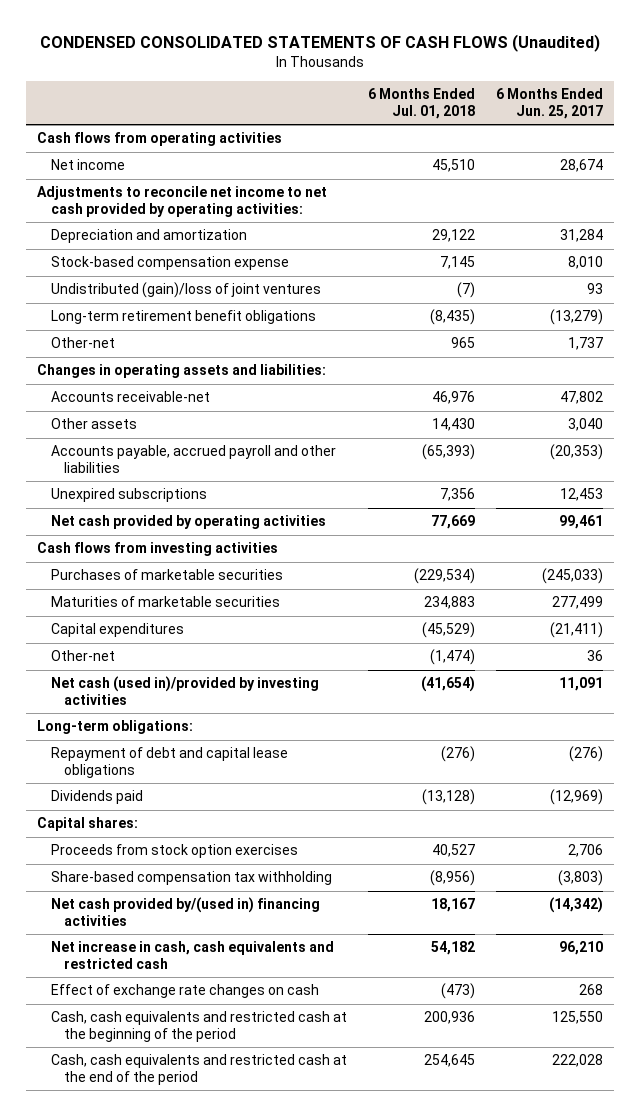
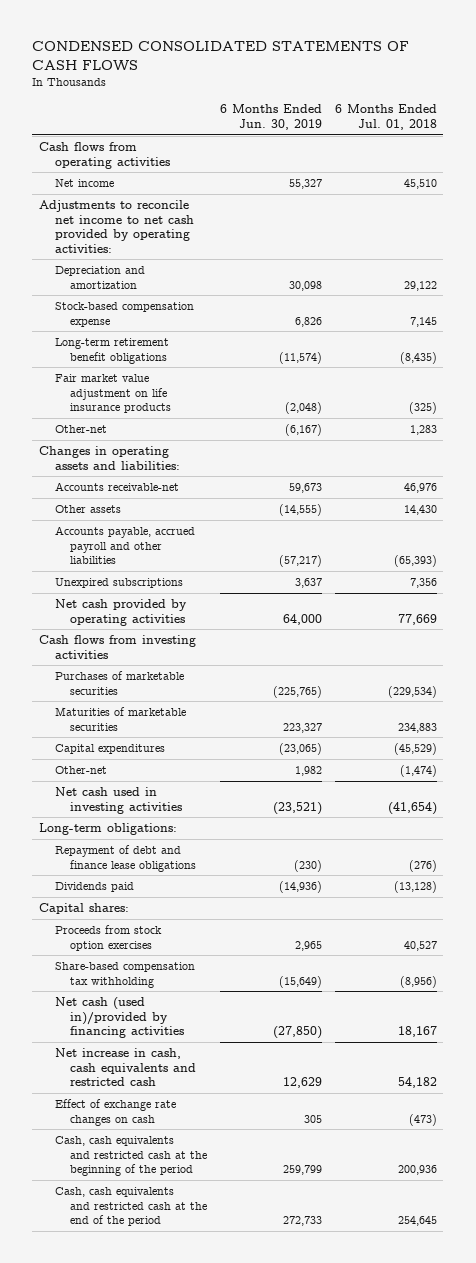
[39,33,600,52] CONDENSED CONSOLIDATED STATEMENTS OF CASH FLOWS (Unaudited) -> [32,41,410,70] CONDENSED CONSOLIDATED STATEMENTS OF CASH FLOWS
[496,88,604,119] 6 Months Ended Jun. 25, 2017 -> none
none -> [219,104,322,130] 6 Months Ended Jun. 30, 2019
[50,282,321,299] Undistributed (gain)/loss of joint ventures -> none
none -> [54,374,172,414] Fair market value adjustment on life insurance products
[450,337,475,349] 965 -> [409,425,437,436] 1,283
[50,676,319,705] Net cash (used in)/provided by investing activities -> [54,787,183,814] Net cash used in investing activities
[50,747,288,778] Repayment of debt and capital lease obligations -> [54,845,197,872] Repayment of debt and finance lease obligations
[50,897,320,926] Net cash provided by/(used in) financing activities -> [54,997,185,1039] Net cash (used in)/provided by financing activities

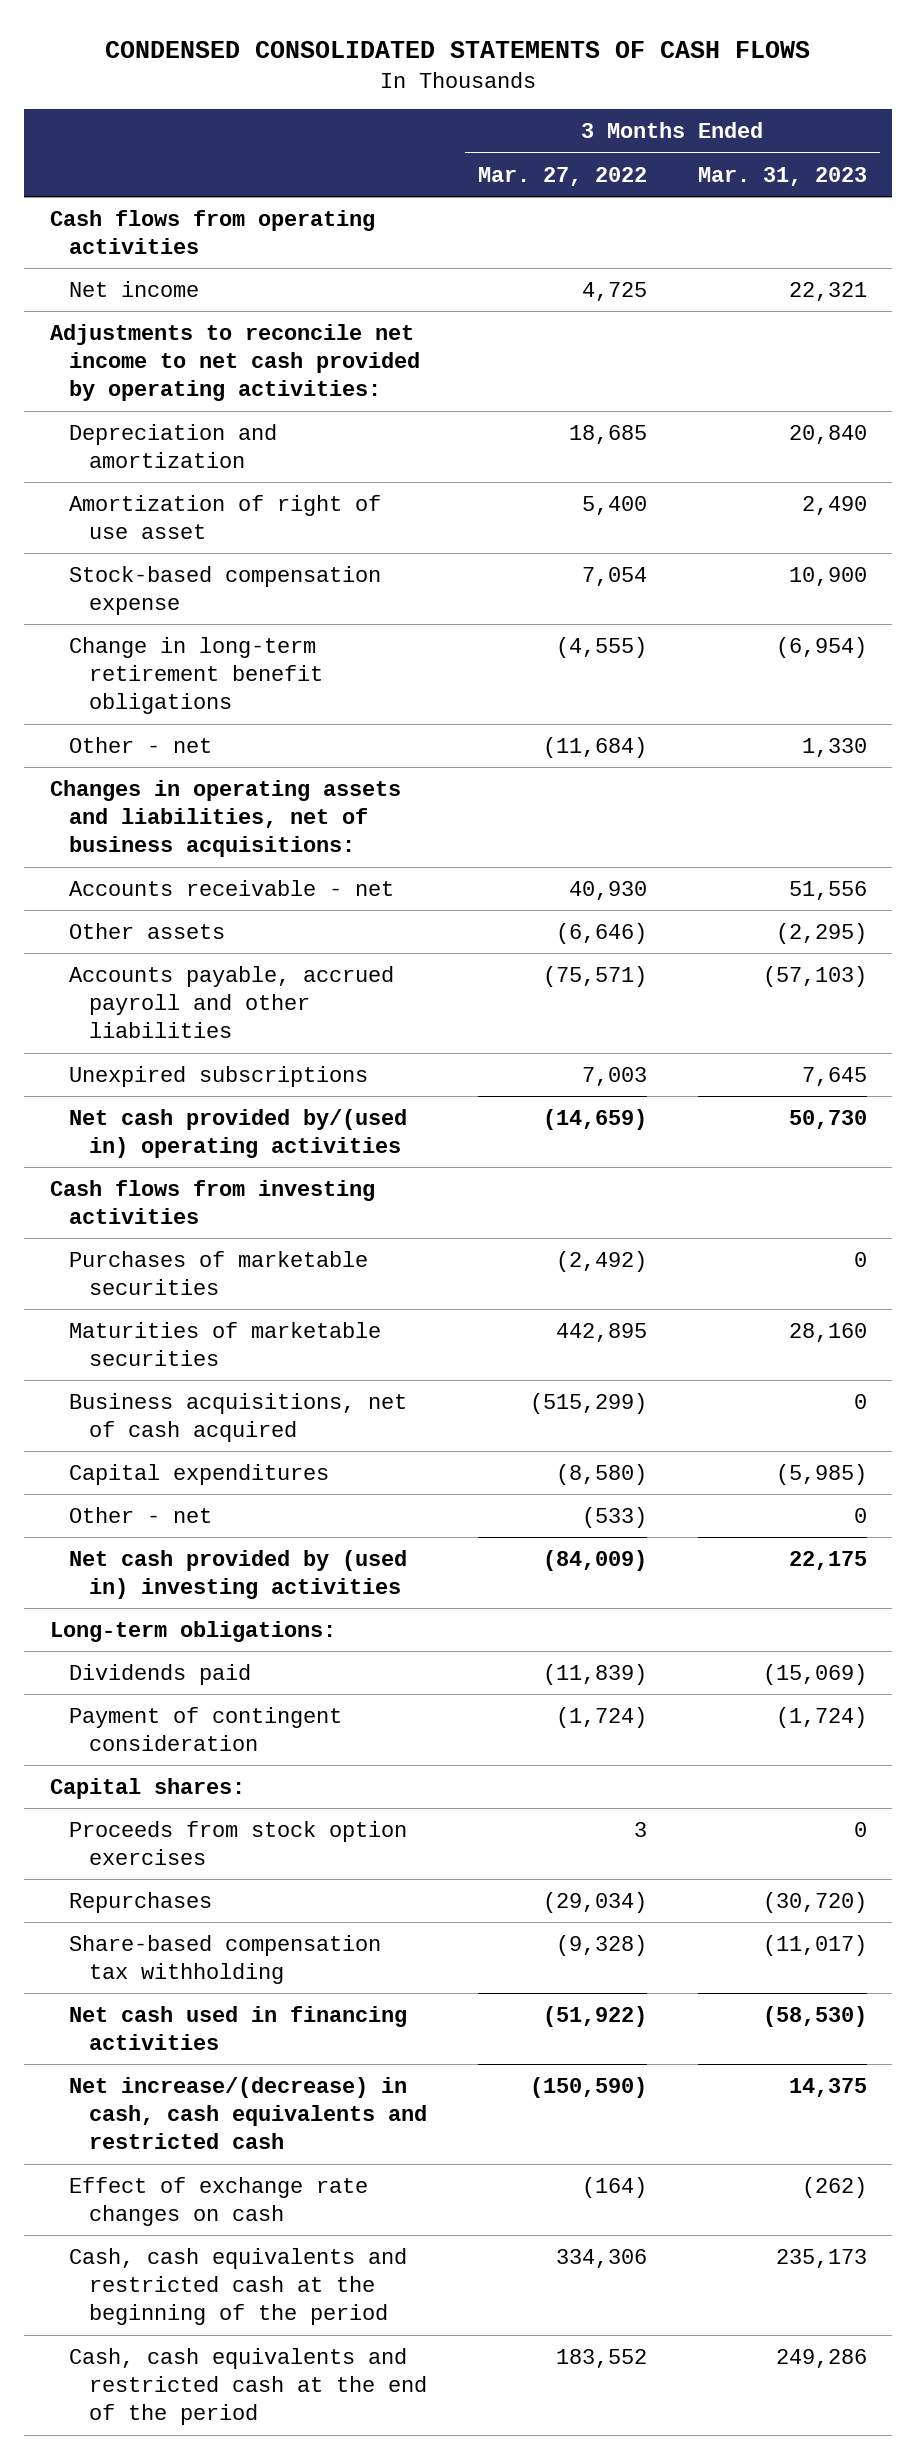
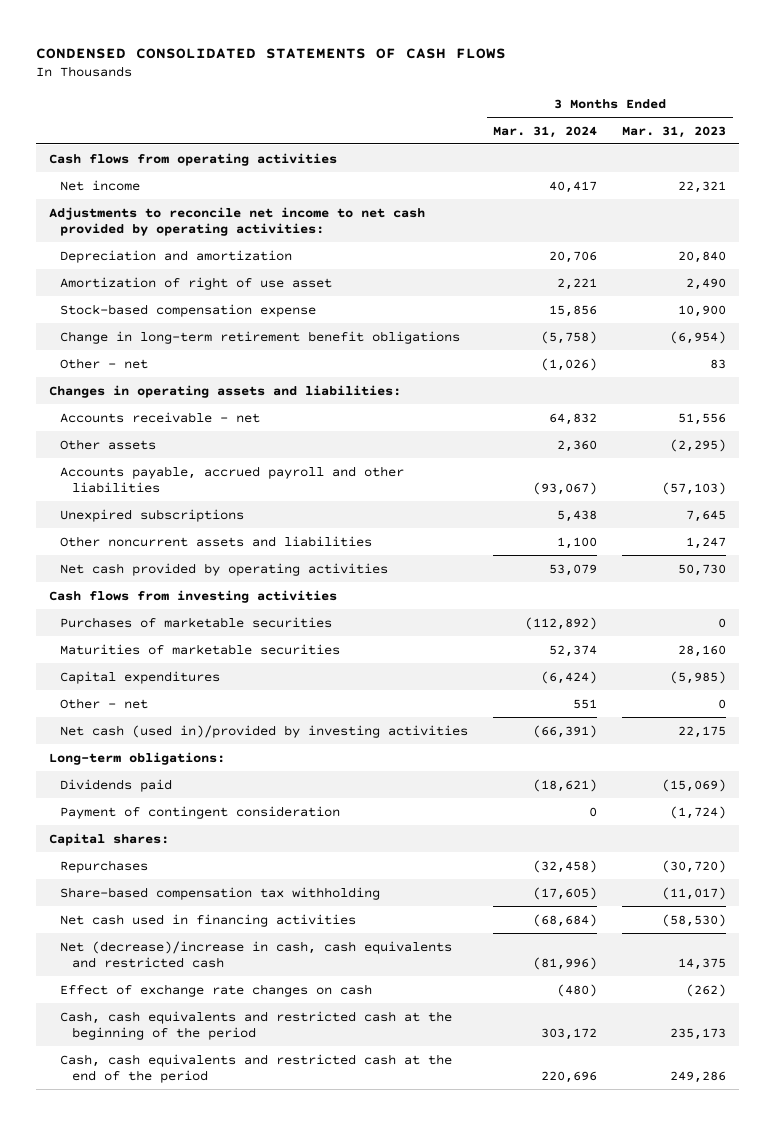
[477,166,647,186] Mar. 27, 2022 -> none
none -> [493,125,598,138] Mar. 31, 2024
[801,737,867,757] 1,330 -> [710,358,727,369] 83
[49,779,401,858] Changes in operating assets and liabilities, net of business acquisitions: -> [48,384,401,398] Changes in operating assets and liabilities:
none -> [60,535,373,547] Other noncurrent assets and liabilities
[69,1108,408,1158] Net cash provided by/(used in) operating activities -> [60,562,389,576] Net cash provided by operating activities
[69,1392,408,1442] Business acquisitions, net of cash acquired -> none
[69,1549,408,1599] Net cash provided by (used in) investing activities -> [60,724,469,738] Net cash (used in)/provided by investing activities
[69,1820,408,1865] Proceeds from stock option exercises -> none
[69,2076,427,2150] Net increase/(decrease) in cash, cash equivalents and restricted cash -> [60,940,453,968] Net (decrease)/increase in cash, cash equivalents and restricted cash

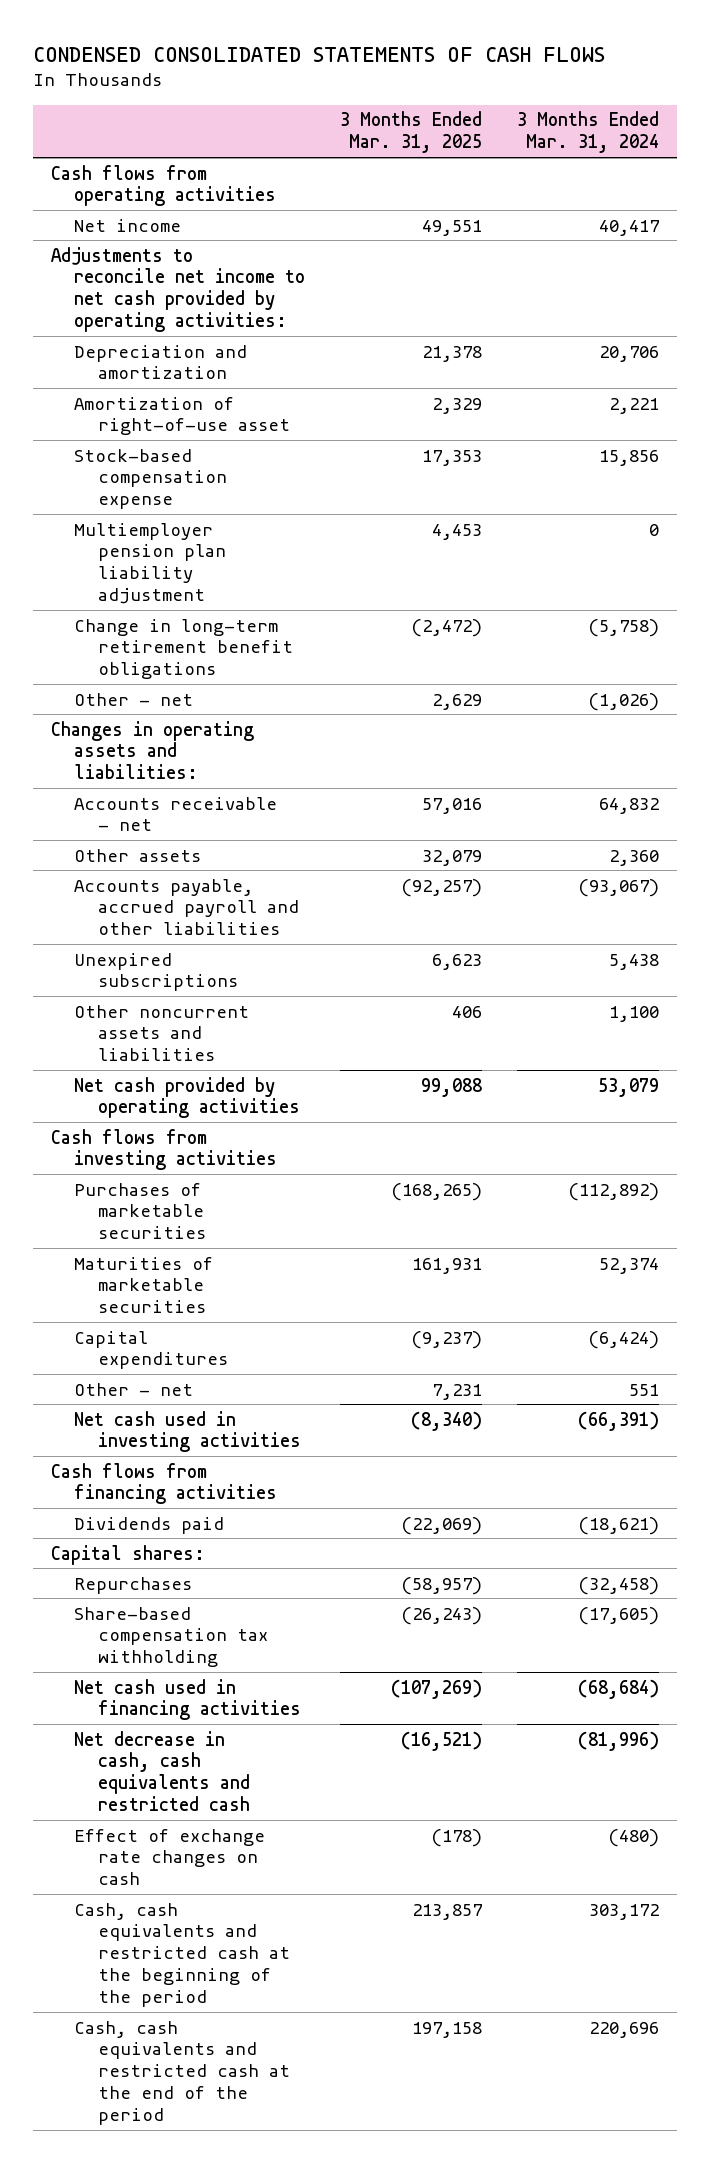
[622,125,727,138] Mar. 31, 2023 -> none
none -> [340,111,483,154] 3 Months Ended Mar. 31, 2025
[60,276,333,290] Amortization of right of use asset -> [74,396,290,436] Amortization of right-of-use asset
none -> [74,522,226,605] Multiemployer pension plan liability adjustment
[48,751,225,765] Long-term obligations: -> none
[60,724,469,738] Net cash (used in)/provided by investing activities -> [74,1410,301,1453] Net cash used in investing activities
none -> [50,1462,278,1505] Cash flows from financing activities
[60,805,341,819] Payment of contingent consideration -> none
[60,940,453,968] Net (decrease)/increase in cash, cash equivalents and restricted cash -> [74,1730,250,1812] Net decrease in cash, cash equivalents and restricted cash

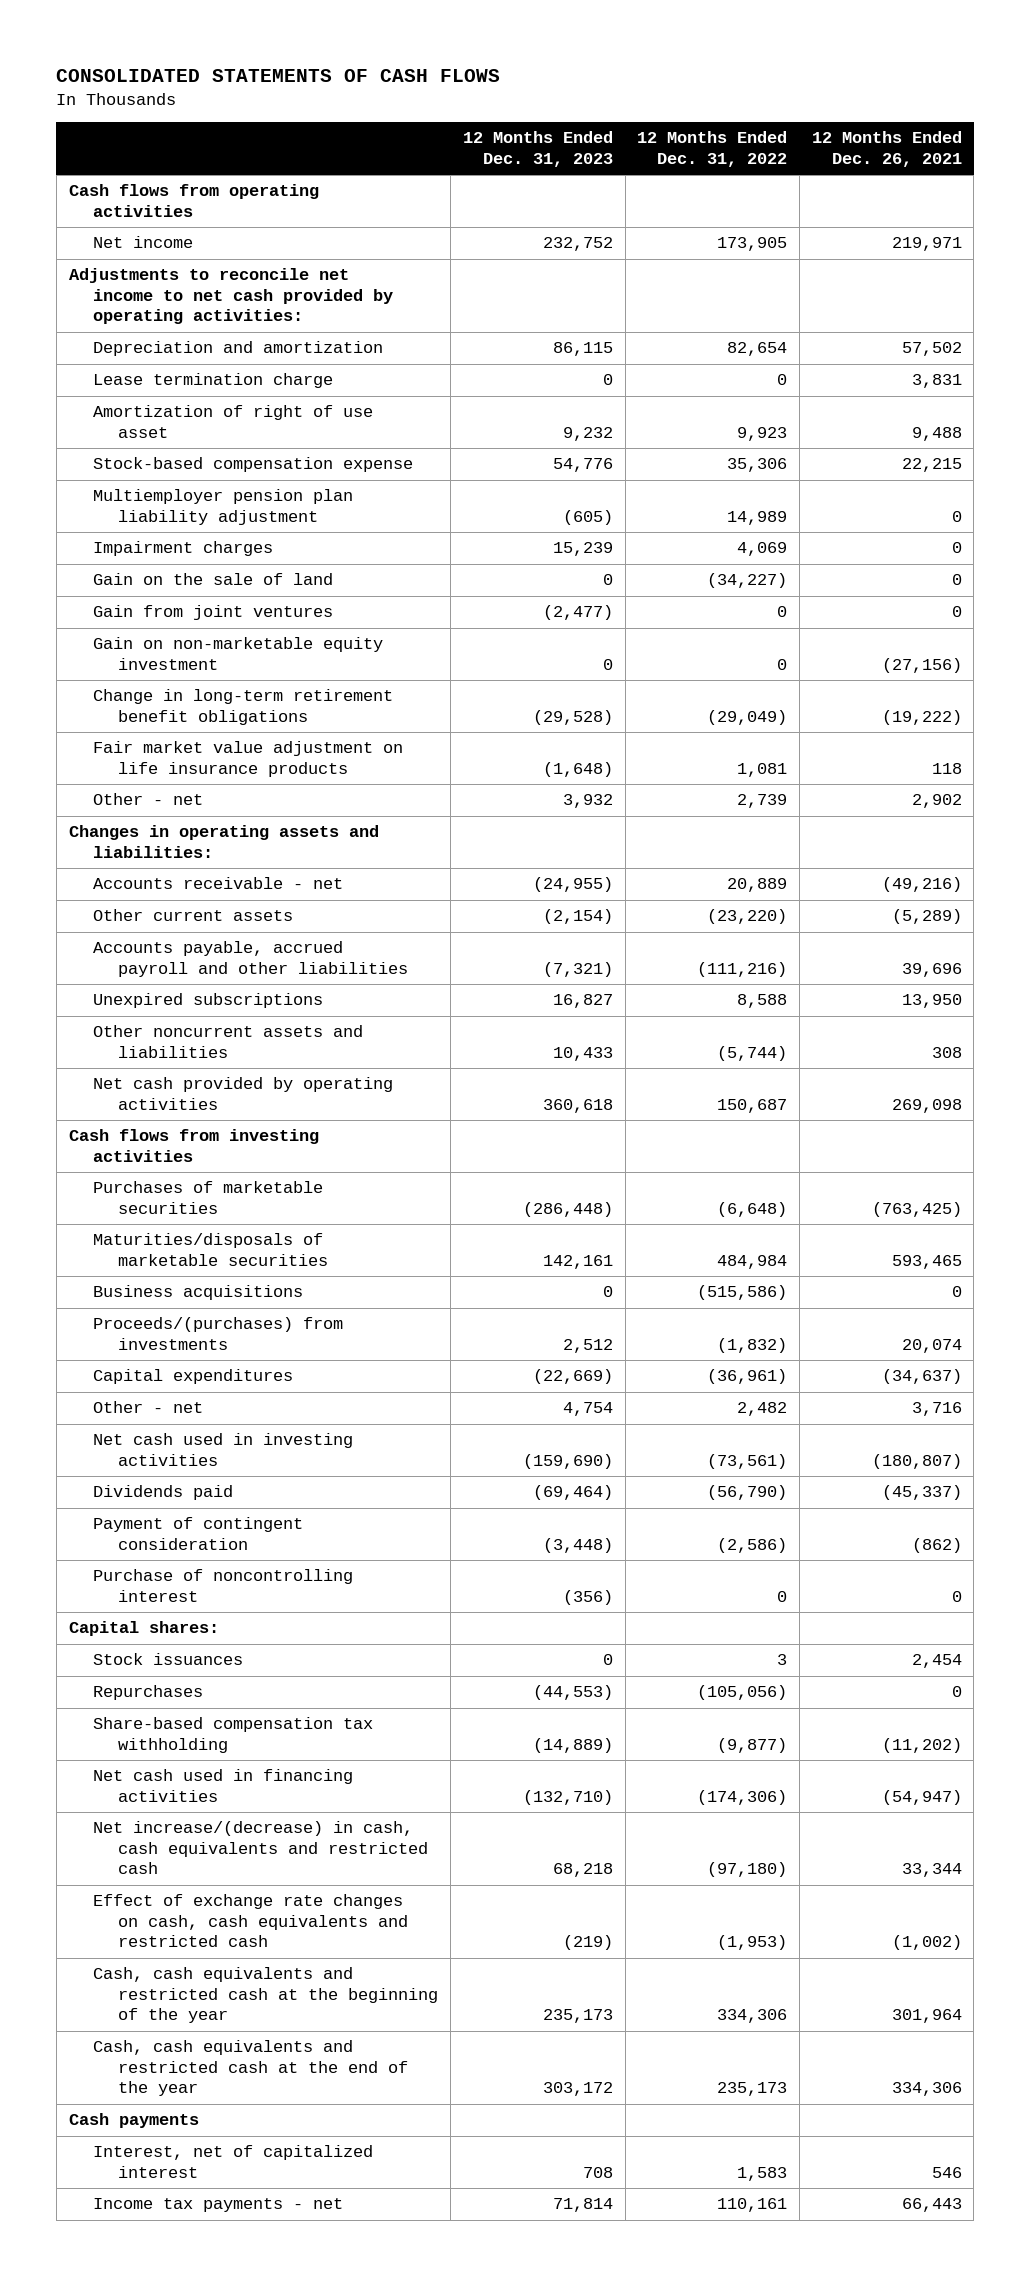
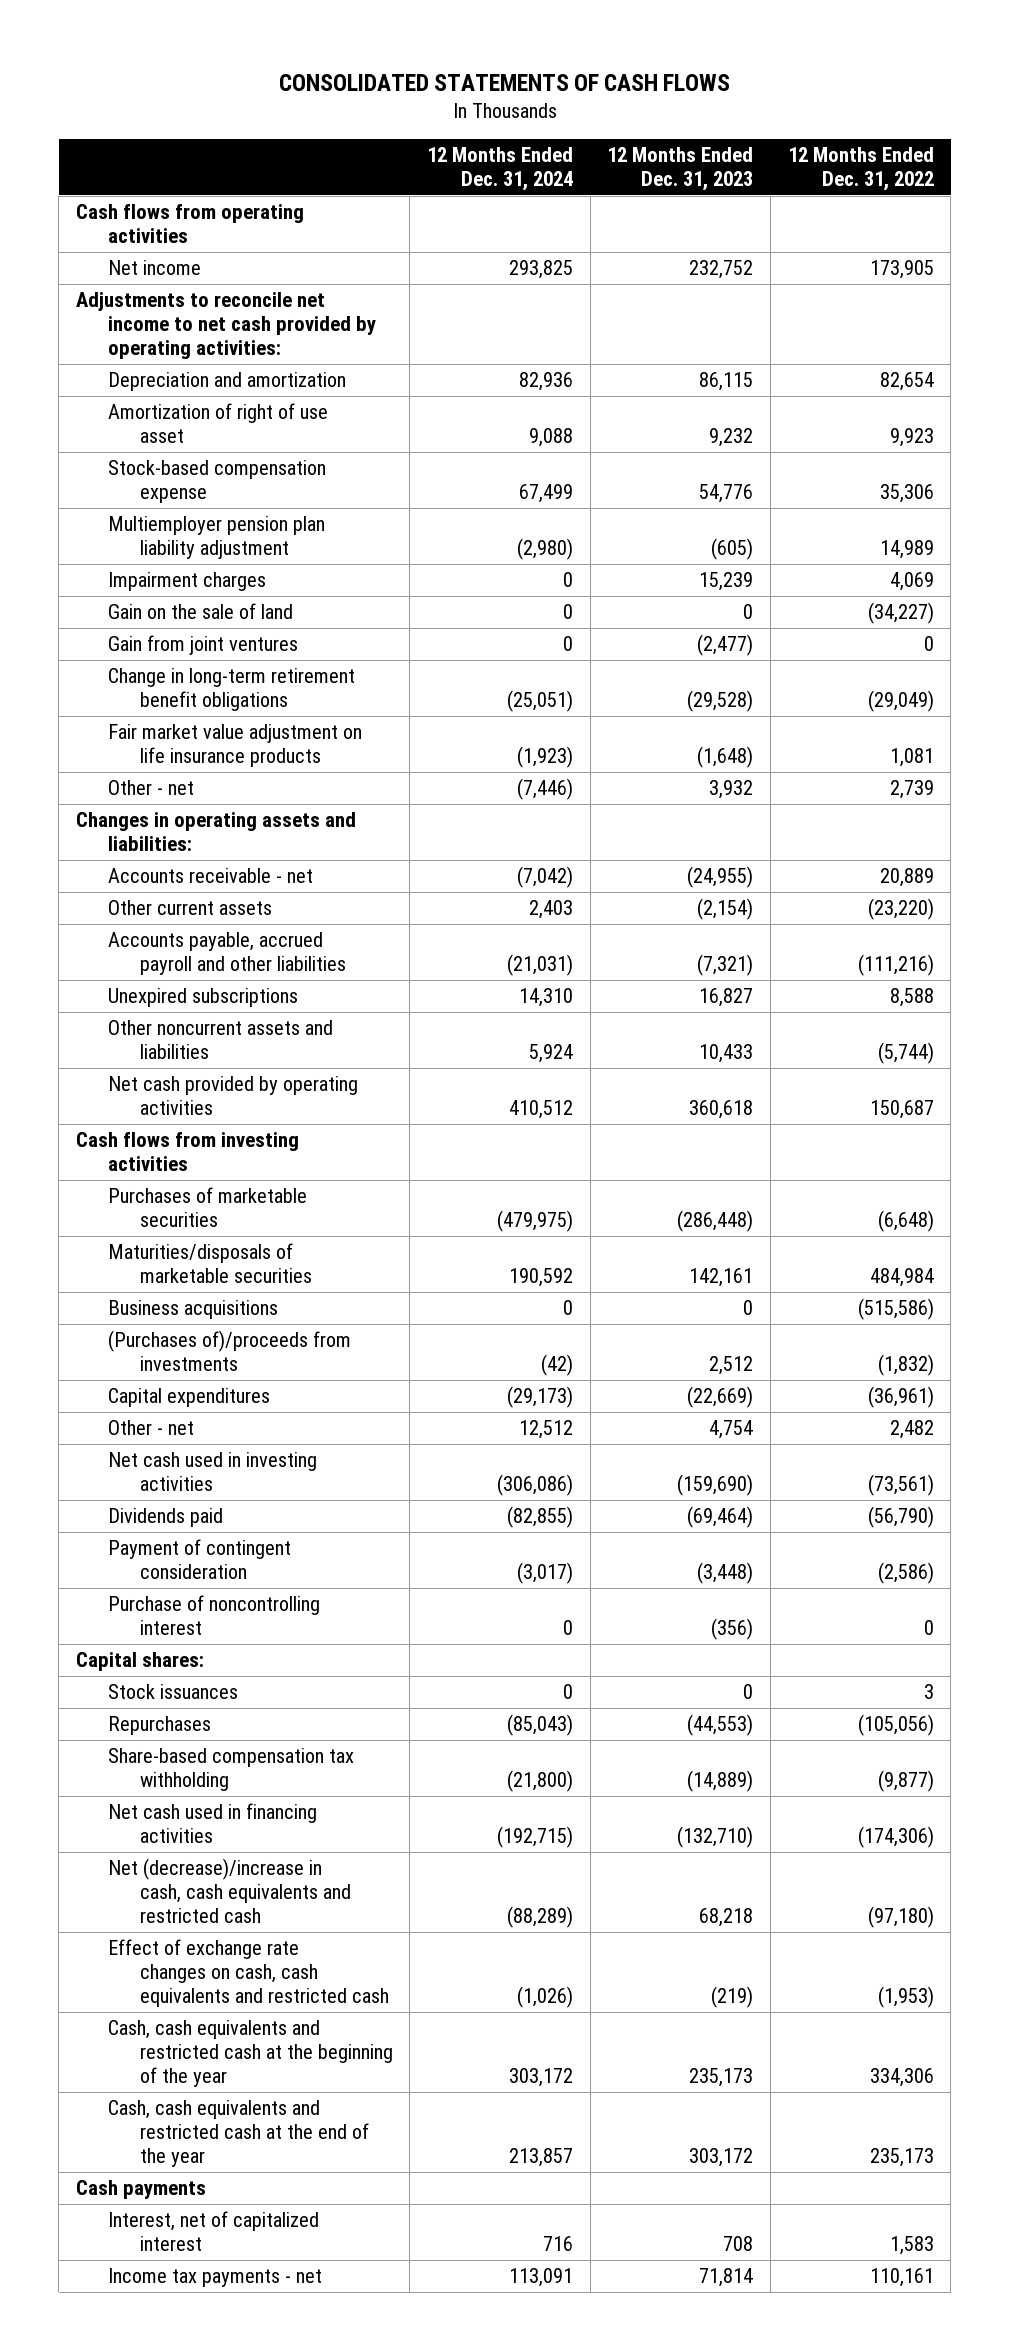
[811,131,962,167] 12 Months Ended Dec. 26, 2021 -> none
none -> [427,147,574,192] 12 Months Ended Dec. 31, 2024
[93,373,334,389] Lease termination charge -> none
[93,637,384,670] Gain on non-marketable equity investment -> none
[93,1317,344,1350] Proceeds/(purchases) from investments -> [107,1330,351,1372] (Purchases of)/proceeds from investments
[93,1821,429,1875] Net increase/(decrease) in cash, cash equivalents and restricted cash -> [107,1858,351,1924] Net (decrease)/increase in cash, cash equivalents and restricted cash

